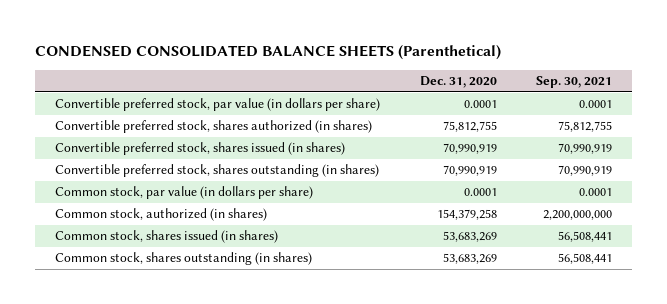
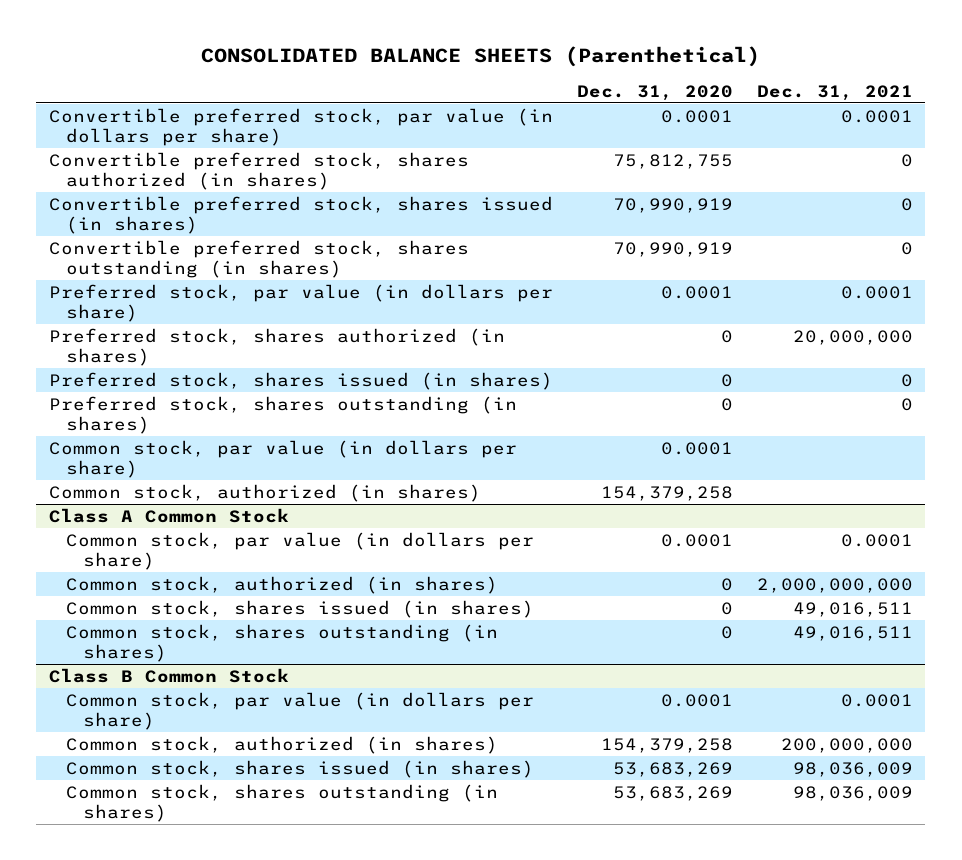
[34,45,501,61] CONDENSED CONSOLIDATED BALANCE SHEETS (Parenthetical) -> [200,46,760,68] CONSOLIDATED BALANCE SHEETS (Parenthetical)
[536,76,613,89] Sep. 30, 2021 -> none
none -> [757,84,914,101] Dec. 31, 2021
none -> [48,283,553,323] Preferred stock, par value (in dollars per share)
none -> [48,327,505,367] Preferred stock, shares authorized (in shares)
none -> [48,371,553,390] Preferred stock, shares issued (in shares)
none -> [48,395,517,435] Preferred stock, shares outstanding (in shares)
none -> [48,507,289,523] Class A Common Stock
none -> [65,531,534,571] Common stock, par value (in dollars per share)
none -> [65,575,498,594] Common stock, authorized (in shares)
none -> [65,599,534,618] Common stock, shares issued (in shares)
none -> [65,623,498,663] Common stock, shares outstanding (in shares)
none -> [48,667,289,683] Class B Common Stock
none -> [65,691,534,731] Common stock, par value (in dollars per share)
none -> [65,735,498,754] Common stock, authorized (in shares)

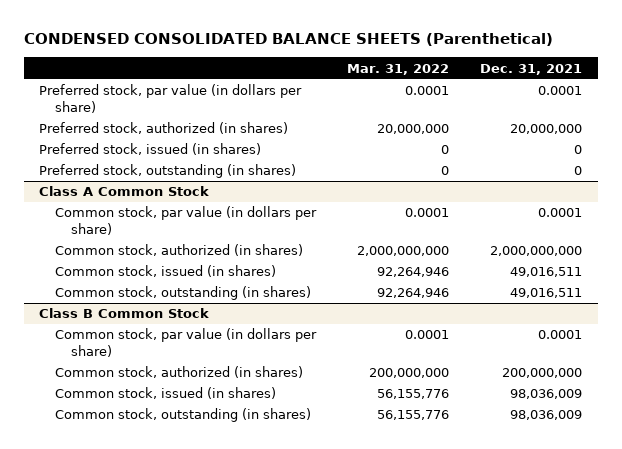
[200,46,760,68] CONSOLIDATED BALANCE SHEETS (Parenthetical) -> [23,33,553,47] CONDENSED CONSOLIDATED BALANCE SHEETS (Parenthetical)
[576,84,733,101] Dec. 31, 2020 -> none
none -> [347,63,450,75] Mar. 31, 2022
[48,107,553,147] Convertible preferred stock, par value (in dollars per share) -> none
[48,151,469,191] Convertible preferred stock, shares authorized (in shares) -> none
[48,195,553,235] Convertible preferred stock, shares issued (in shares) -> none
[48,239,469,279] Convertible preferred stock, shares outstanding (in shares) -> none
[48,439,517,479] Common stock, par value (in dollars per share) -> none
[48,483,481,502] Common stock, authorized (in shares) -> none
[48,327,505,367] Preferred stock, shares authorized (in shares) -> [39,122,289,135] Preferred stock, authorized (in shares)
[48,371,553,390] Preferred stock, shares issued (in shares) -> [39,143,262,156] Preferred stock, issued (in shares)
[48,395,517,435] Preferred stock, shares outstanding (in shares) -> [39,164,297,179] Preferred stock, outstanding (in shares)
[65,599,534,618] Common stock, shares issued (in shares) -> [55,265,277,278] Common stock, issued (in shares)
[65,623,498,663] Common stock, shares outstanding (in shares) -> [55,286,312,301] Common stock, outstanding (in shares)
[65,759,534,778] Common stock, shares issued (in shares) -> [55,387,277,400] Common stock, issued (in shares)
[65,783,498,823] Common stock, shares outstanding (in shares) -> [55,408,312,423] Common stock, outstanding (in shares)

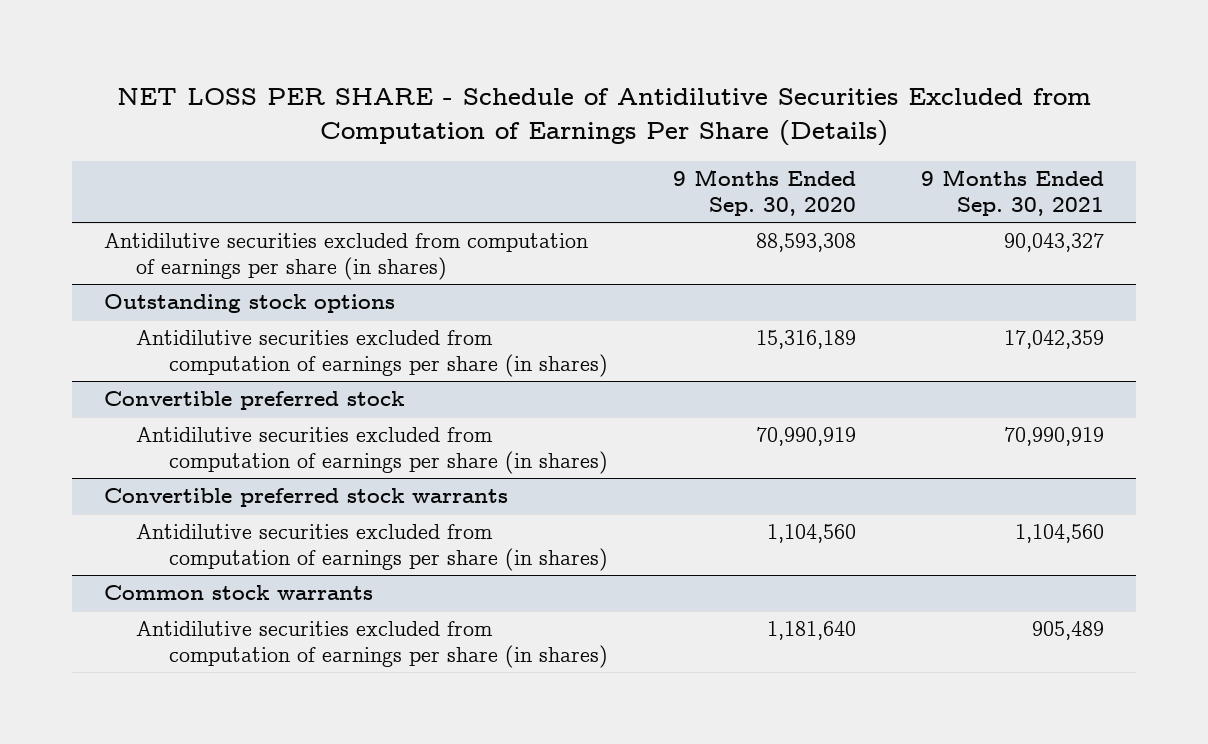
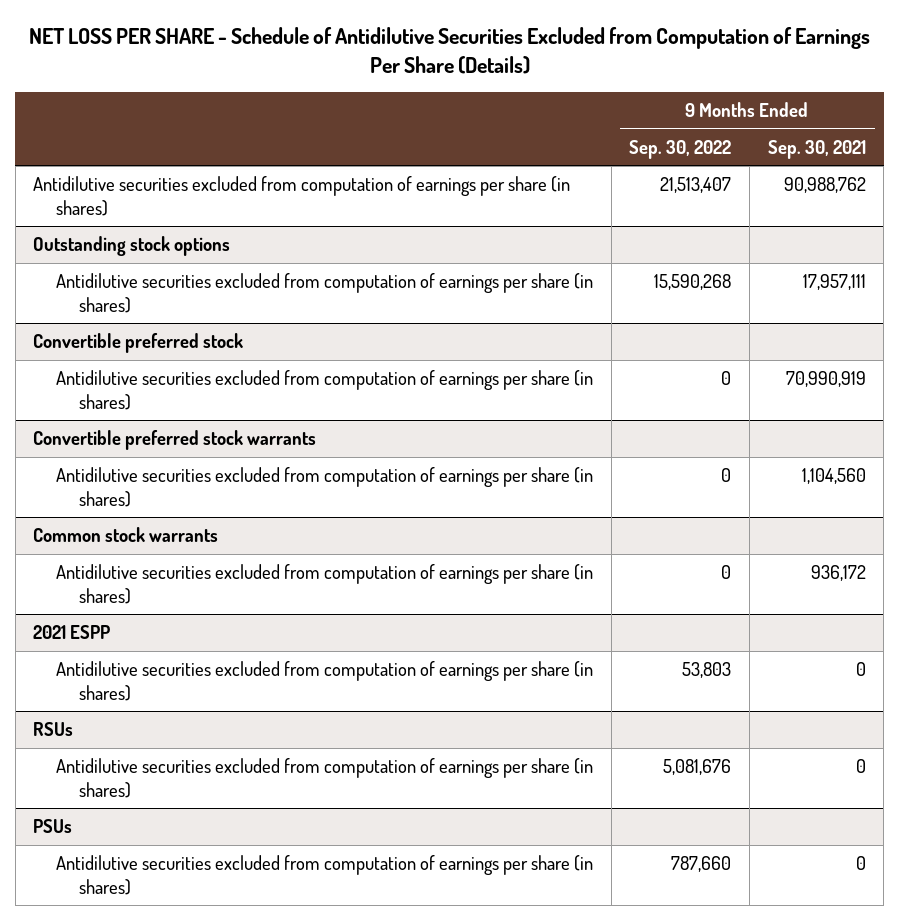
[672,169,856,216] 9 Months Ended Sep. 30, 2020 -> none
none -> [629,139,732,159] Sep. 30, 2022
[1003,233,1104,253] 90,043,327 -> [783,177,866,194] 90,988,762
[1003,330,1104,350] 17,042,359 -> [802,274,866,291] 17,957,111
[1031,621,1104,641] 905,489 -> [810,565,866,582] 936,172
none -> [33,625,111,640] 2021 ESPP
none -> [56,661,594,701] Antidilutive securities excluded from computation of earnings per share (in shares)
none -> [33,722,74,737] RSUs
none -> [56,758,594,798] Antidilutive securities excluded from computation of earnings per share (in shares)
none -> [33,819,73,834] PSUs
none -> [56,855,594,895] Antidilutive securities excluded from computation of earnings per share (in shares)

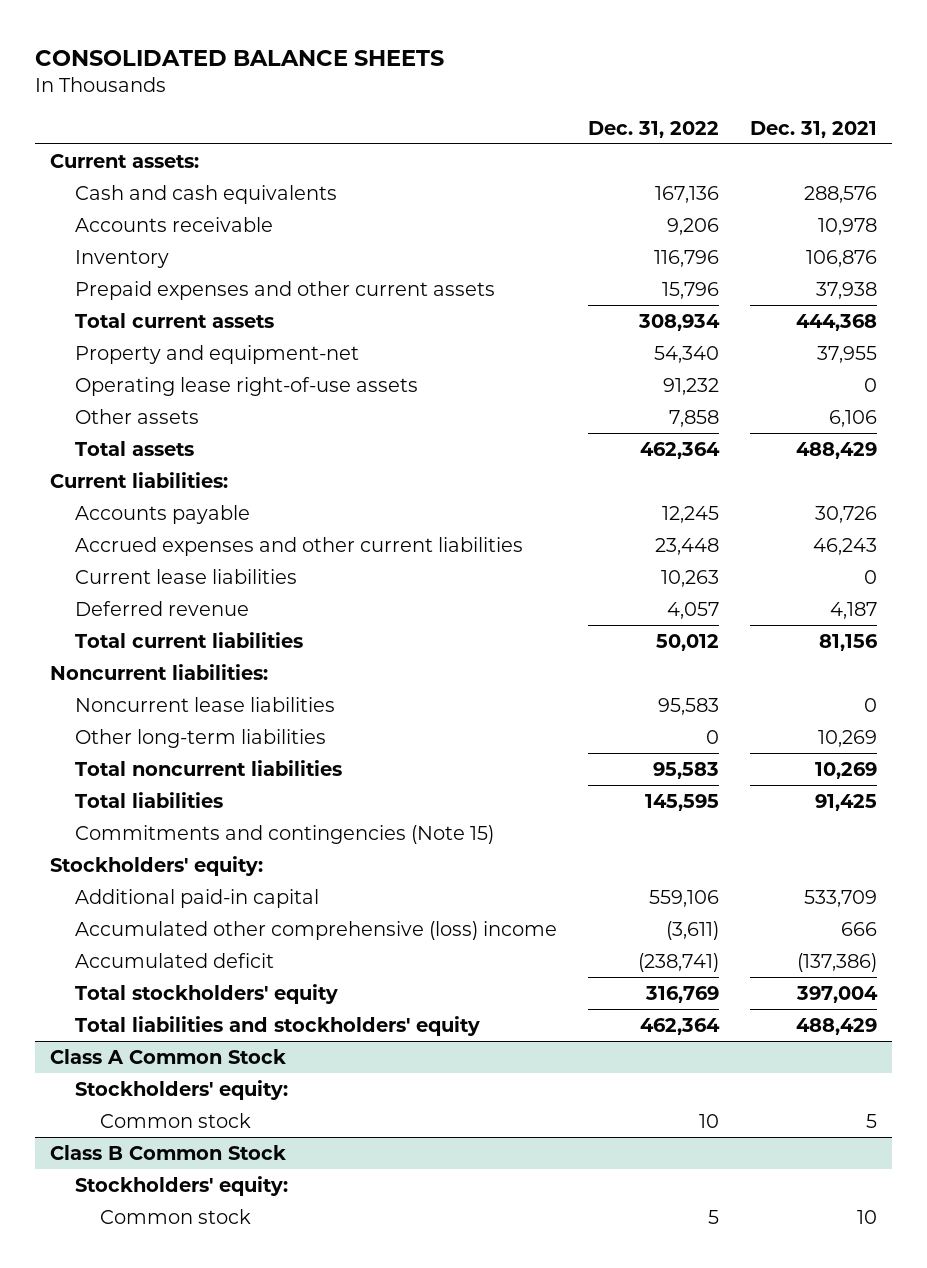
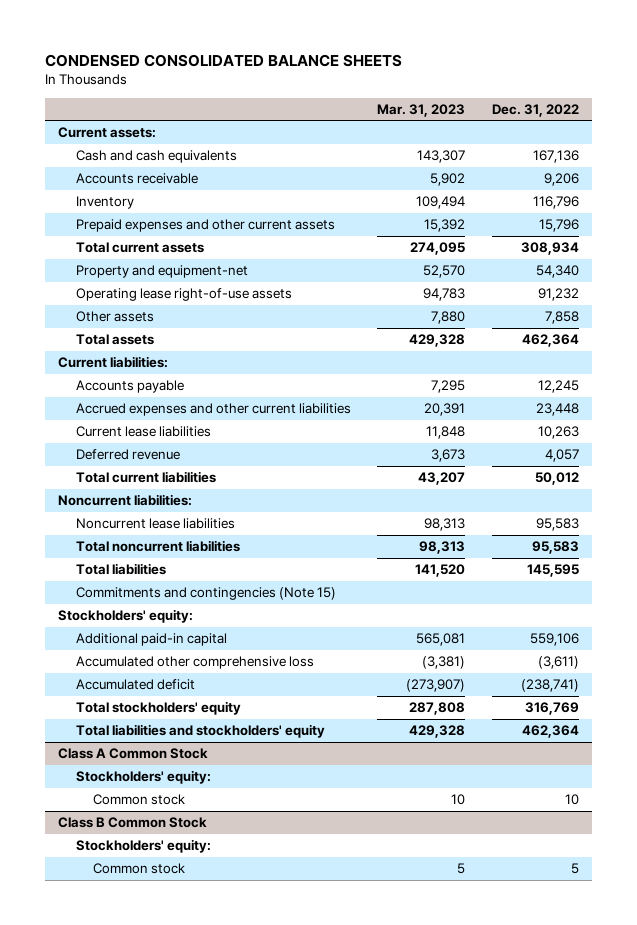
[34,49,444,66] CONSOLIDATED BALANCE SHEETS -> [44,53,402,67] CONDENSED CONSOLIDATED BALANCE SHEETS
[749,120,877,138] Dec. 31, 2021 -> none
none -> [377,104,466,118] Mar. 31, 2023
[75,728,327,748] Other long-term liabilities -> none
[75,920,558,940] Accumulated other comprehensive (loss) income -> [75,656,314,670] Accumulated other comprehensive loss

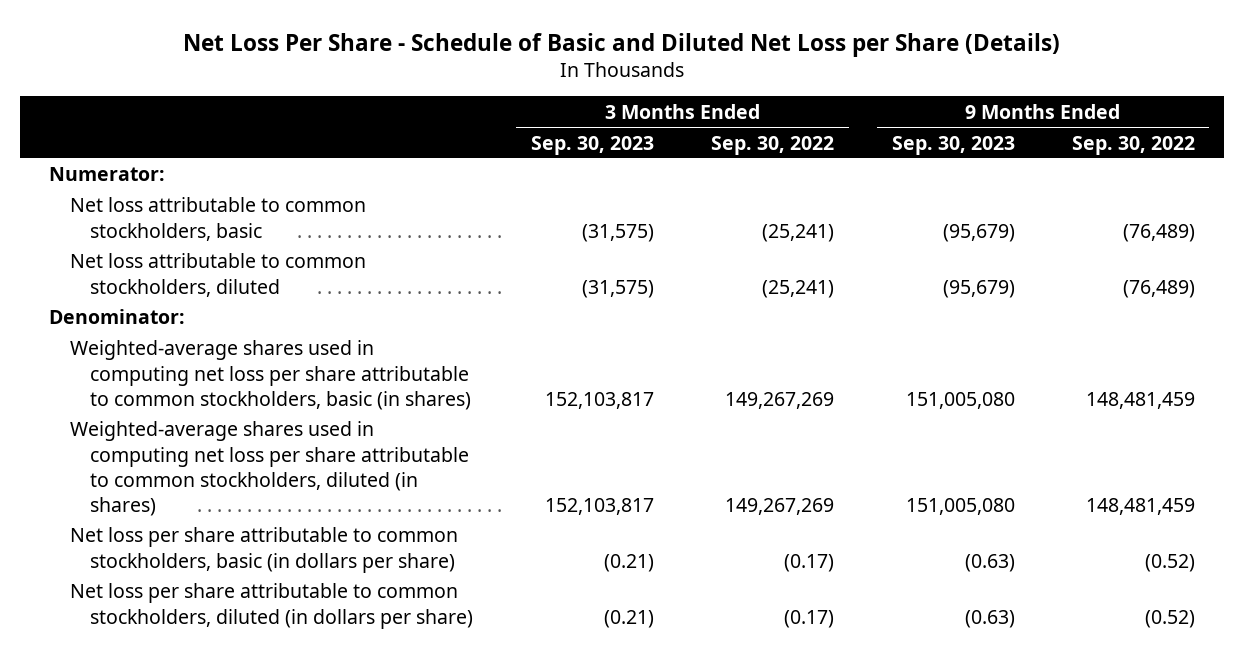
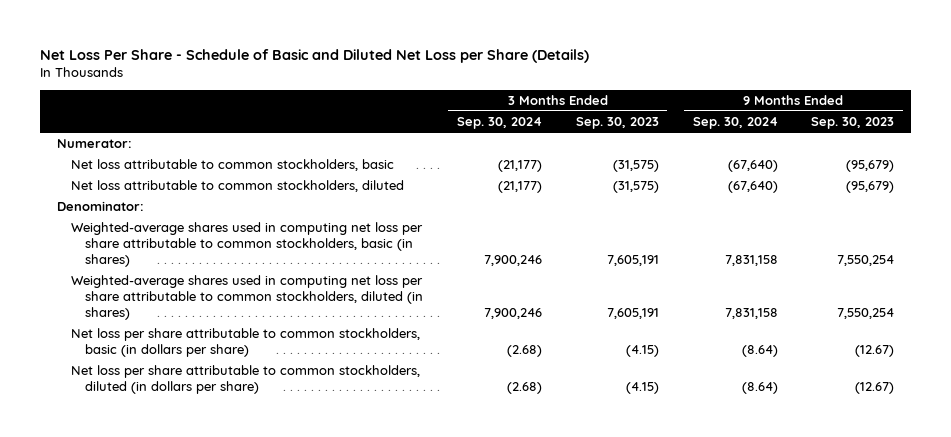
[711,135,835,155] Sep. 30, 2022 -> none
[1072,135,1196,155] Sep. 30, 2022 -> none
none -> [456,117,542,130] Sep. 30, 2024
none -> [692,117,778,130] Sep. 30, 2024
[544,391,654,409] 152,103,817 -> [606,254,659,266] 7,605,191
[905,391,1015,409] 151,005,080 -> [837,254,895,266] 7,550,254
[544,498,654,516] 152,103,817 -> [606,307,659,319] 7,605,191
[905,498,1015,516] 151,005,080 -> [837,307,895,319] 7,550,254
[603,553,654,572] (0.21) -> [625,345,659,358] (4.15)
[964,553,1015,572] (0.63) -> [855,345,895,358] (12.67)
[603,609,654,628] (0.21) -> [625,382,659,395] (4.15)
[964,609,1015,628] (0.63) -> [855,382,895,395] (12.67)

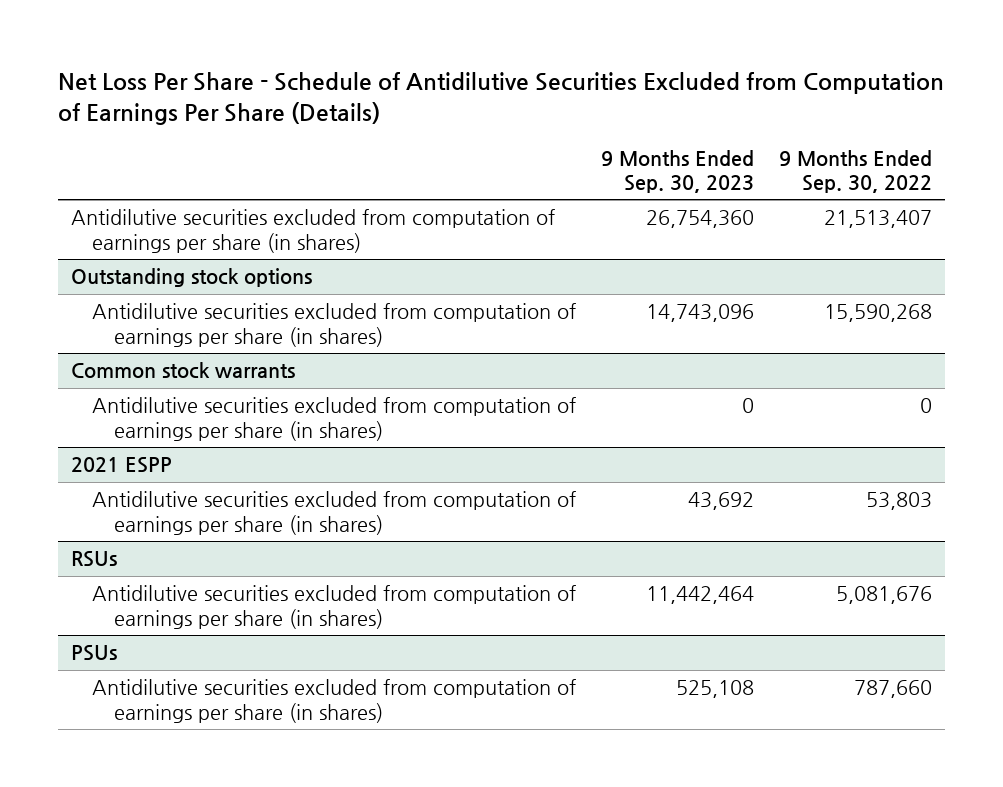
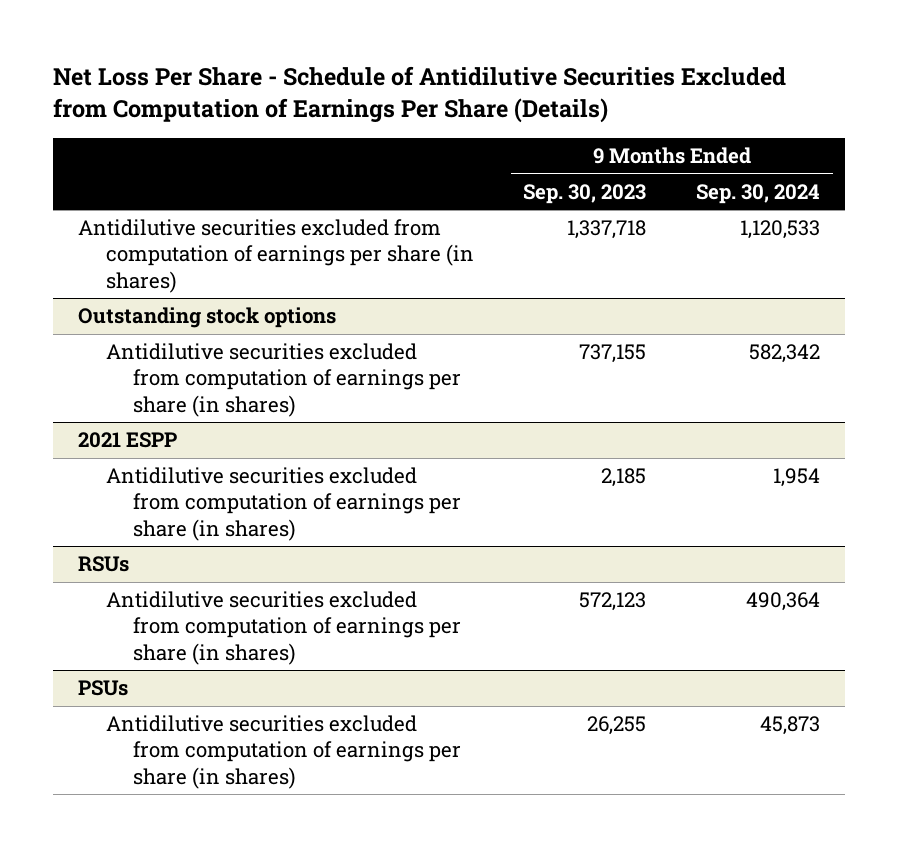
[779,149,933,193] 9 Months Ended Sep. 30, 2022 -> none
none -> [696,183,821,204] Sep. 30, 2024
[646,210,755,229] 26,754,360 -> [567,220,647,240] 1,337,718
[70,362,295,380] Common stock warrants -> none
[92,397,577,441] Antidilutive securities excluded from computation of earnings per share (in shares) -> none
[646,304,755,323] 14,743,096 -> [579,344,647,364] 737,155
[688,492,755,511] 43,692 -> [601,468,647,488] 2,185
[646,586,755,605] 11,442,464 -> [579,592,647,612] 572,123
[676,680,755,699] 525,108 -> [587,716,647,736] 26,255

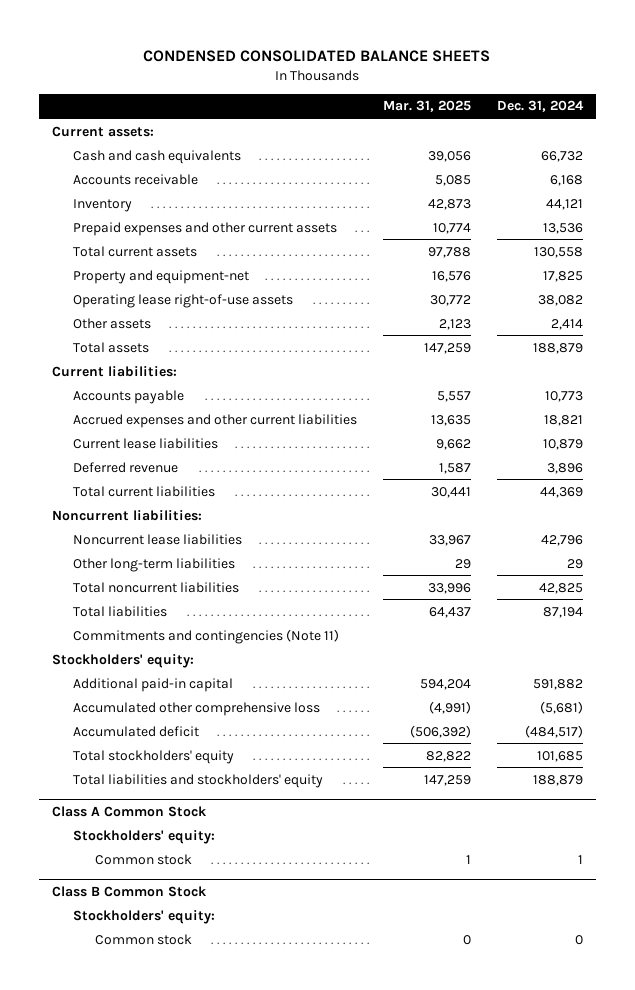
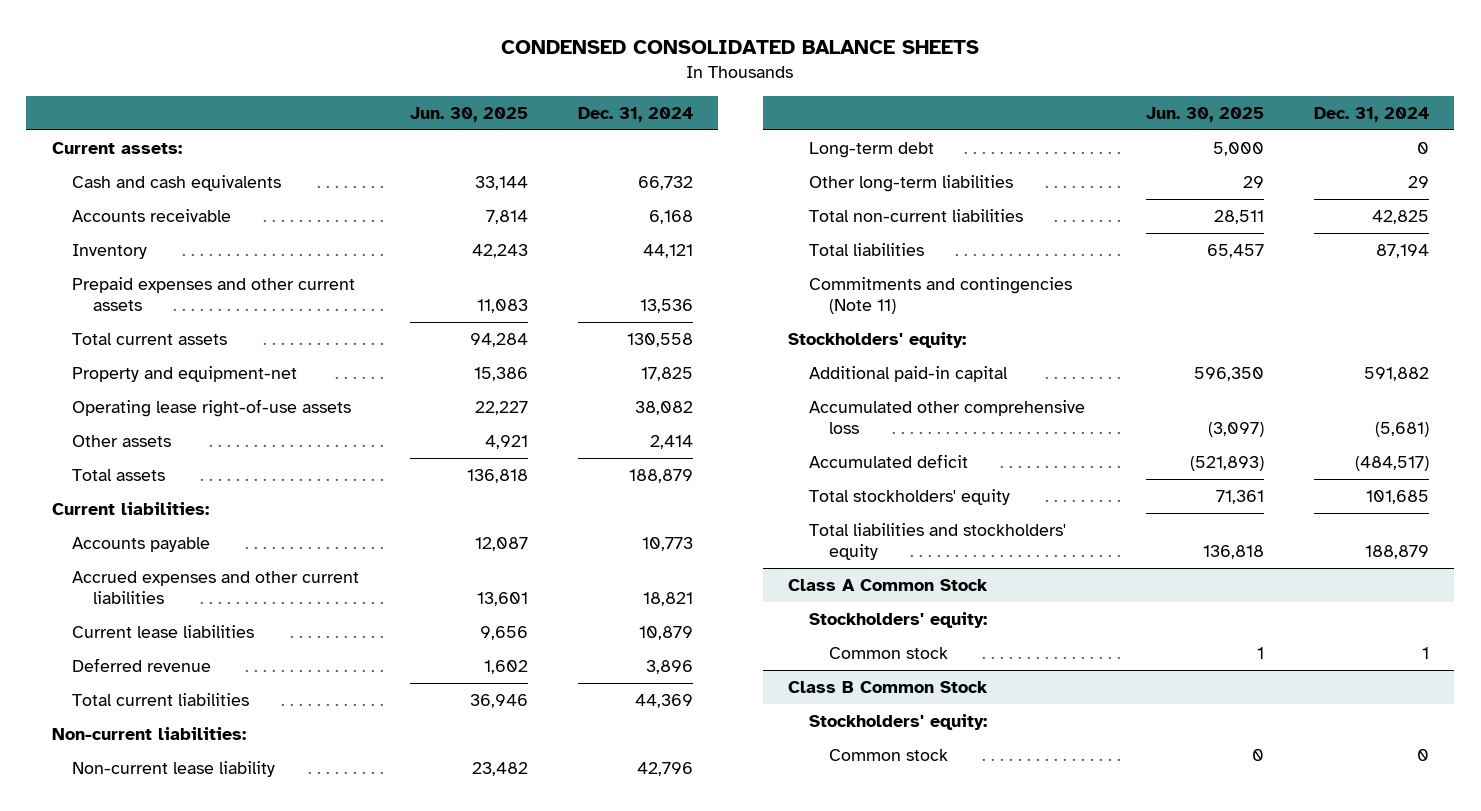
[383,100,472,113] Mar. 31, 2025 -> none
none -> [409,106,528,122] Jun. 30, 2025
[51,509,202,521] Noncurrent liabilities: -> [51,727,246,741] Non-current liabilities:
[73,533,243,545] Noncurrent lease liabilities -> [72,761,276,778] Non-current lease liability
none -> [808,142,934,159] Long-term debt
[73,581,240,593] Total noncurrent liabilities -> [808,209,1023,223] Total non-current liabilities

